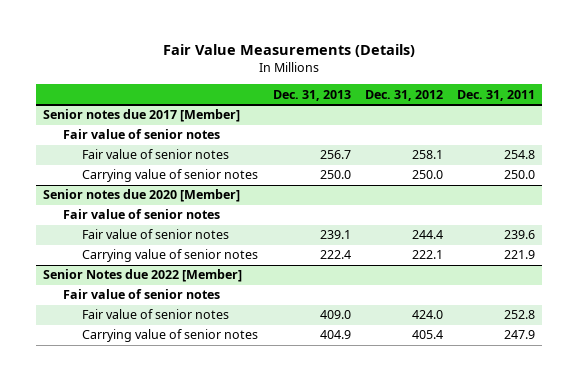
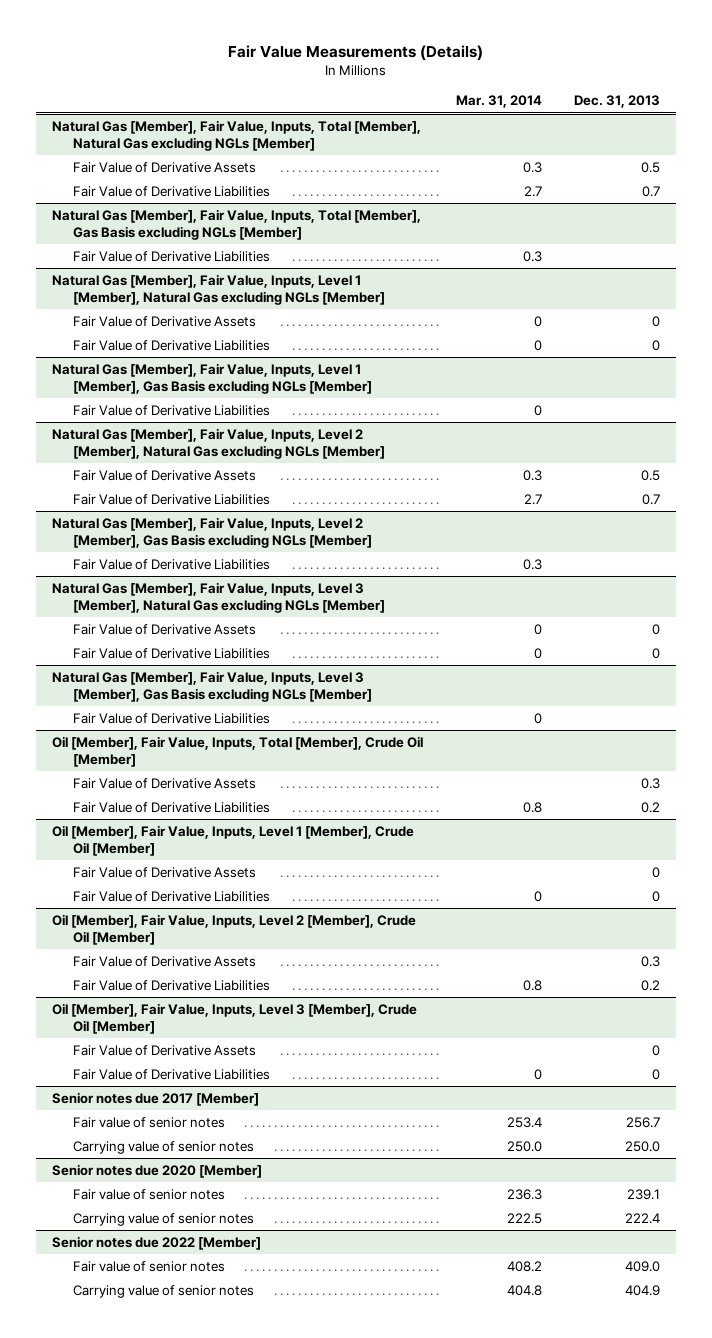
[364,89,443,101] Dec. 31, 2012 -> none
[457,89,536,101] Dec. 31, 2011 -> none
none -> [455,95,542,109] Mar. 31, 2014
none -> [51,119,421,151] Natural Gas [Member], Fair Value, Inputs, Total [Member], Natural Gas excluding NGLs [Member]
none -> [72,161,256,173] Fair Value of Derivative Assets
none -> [72,185,270,197] Fair Value of Derivative Liabilities
none -> [51,208,421,240] Natural Gas [Member], Fair Value, Inputs, Total [Member], Gas Basis excluding NGLs [Member]
none -> [72,250,270,262] Fair Value of Derivative Liabilities
none -> [51,273,385,305] Natural Gas [Member], Fair Value, Inputs, Level 1 [Member], Natural Gas excluding NGLs [Member]
none -> [72,315,256,327] Fair Value of Derivative Assets
none -> [72,339,270,351] Fair Value of Derivative Liabilities
none -> [51,362,372,394] Natural Gas [Member], Fair Value, Inputs, Level 1 [Member], Gas Basis excluding NGLs [Member]
none -> [72,404,270,416] Fair Value of Derivative Liabilities
none -> [51,427,385,459] Natural Gas [Member], Fair Value, Inputs, Level 2 [Member], Natural Gas excluding NGLs [Member]
none -> [72,469,256,481] Fair Value of Derivative Assets
none -> [72,493,270,505] Fair Value of Derivative Liabilities
none -> [51,516,372,548] Natural Gas [Member], Fair Value, Inputs, Level 2 [Member], Gas Basis excluding NGLs [Member]
none -> [72,558,270,570] Fair Value of Derivative Liabilities
none -> [51,581,385,613] Natural Gas [Member], Fair Value, Inputs, Level 3 [Member], Natural Gas excluding NGLs [Member]
none -> [72,623,256,635] Fair Value of Derivative Assets
none -> [72,647,270,659] Fair Value of Derivative Liabilities
none -> [51,670,372,702] Natural Gas [Member], Fair Value, Inputs, Level 3 [Member], Gas Basis excluding NGLs [Member]
none -> [72,712,270,724] Fair Value of Derivative Liabilities
none -> [51,735,423,767] Oil [Member], Fair Value, Inputs, Total [Member], Crude Oil [Member]
none -> [72,777,256,789] Fair Value of Derivative Assets
none -> [72,801,270,813] Fair Value of Derivative Liabilities
none -> [51,824,414,856] Oil [Member], Fair Value, Inputs, Level 1 [Member], Crude Oil [Member]
none -> [72,866,256,878] Fair Value of Derivative Assets
none -> [72,890,270,902] Fair Value of Derivative Liabilities
none -> [51,913,416,945] Oil [Member], Fair Value, Inputs, Level 2 [Member], Crude Oil [Member]
none -> [72,955,256,967] Fair Value of Derivative Assets
none -> [72,979,270,991] Fair Value of Derivative Liabilities
none -> [51,1002,417,1034] Oil [Member], Fair Value, Inputs, Level 3 [Member], Crude Oil [Member]
none -> [72,1044,256,1056] Fair Value of Derivative Assets
none -> [72,1068,270,1080] Fair Value of Derivative Liabilities
[62,129,220,140] Fair value of senior notes -> none
[62,209,220,220] Fair value of senior notes -> none
[62,289,220,300] Fair value of senior notes -> none
[43,269,243,283] Senior Notes due 2022 [Member] -> [51,1235,261,1250] Senior notes due 2022 [Member]

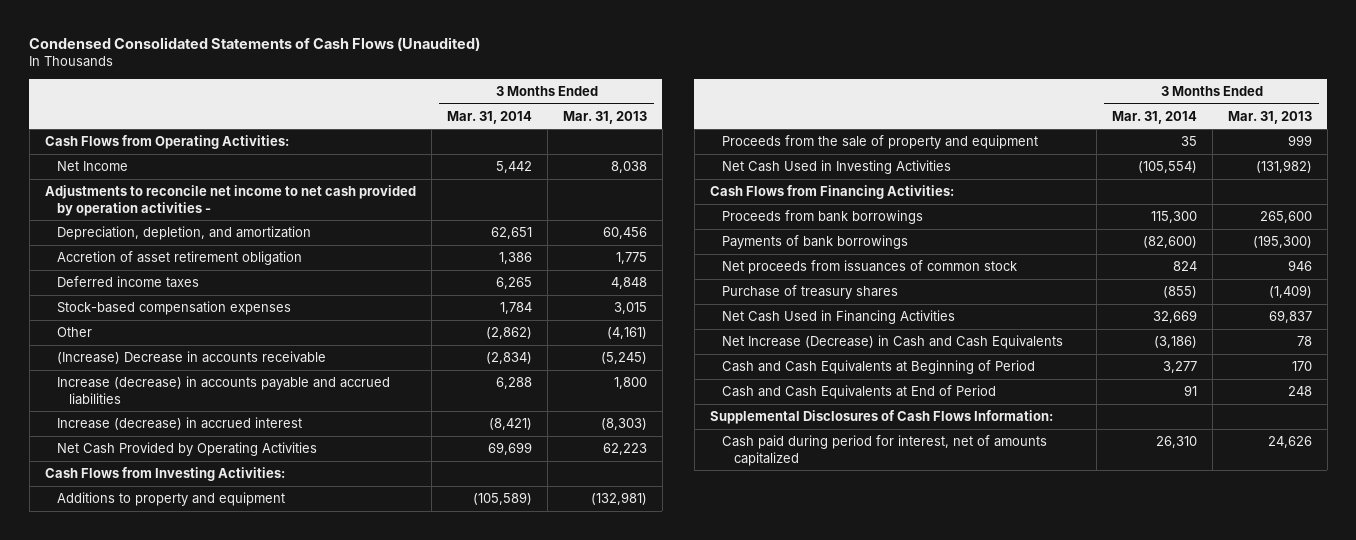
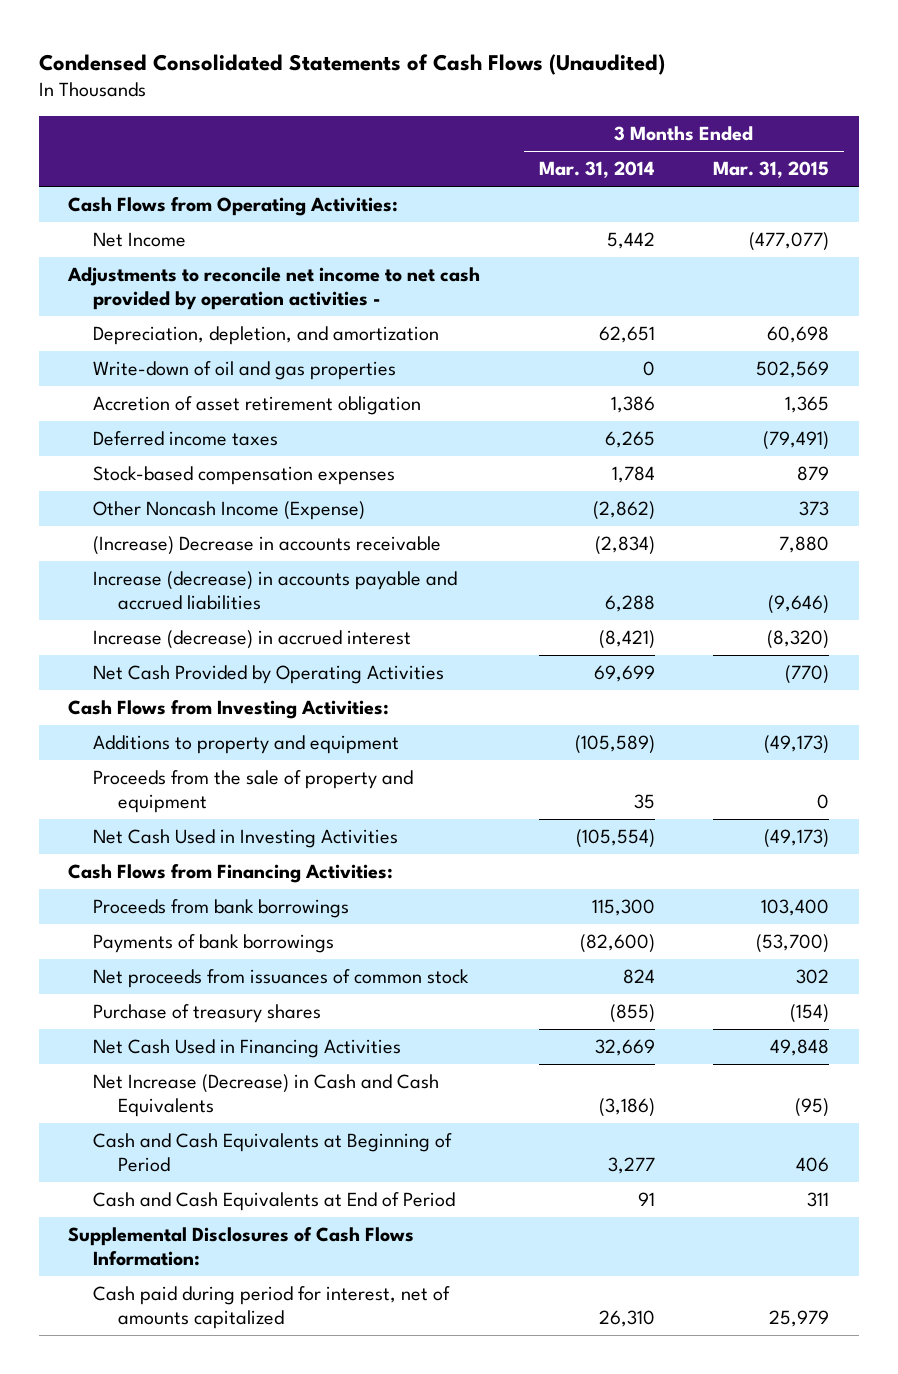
[562,110,647,124] Mar. 31, 2013 -> none
none -> [713,161,830,179] Mar. 31, 2015
none -> [93,361,397,381] Write-down of oil and gas properties
[56,326,92,337] Other -> [93,501,366,521] Other Noncash Income (Expense)

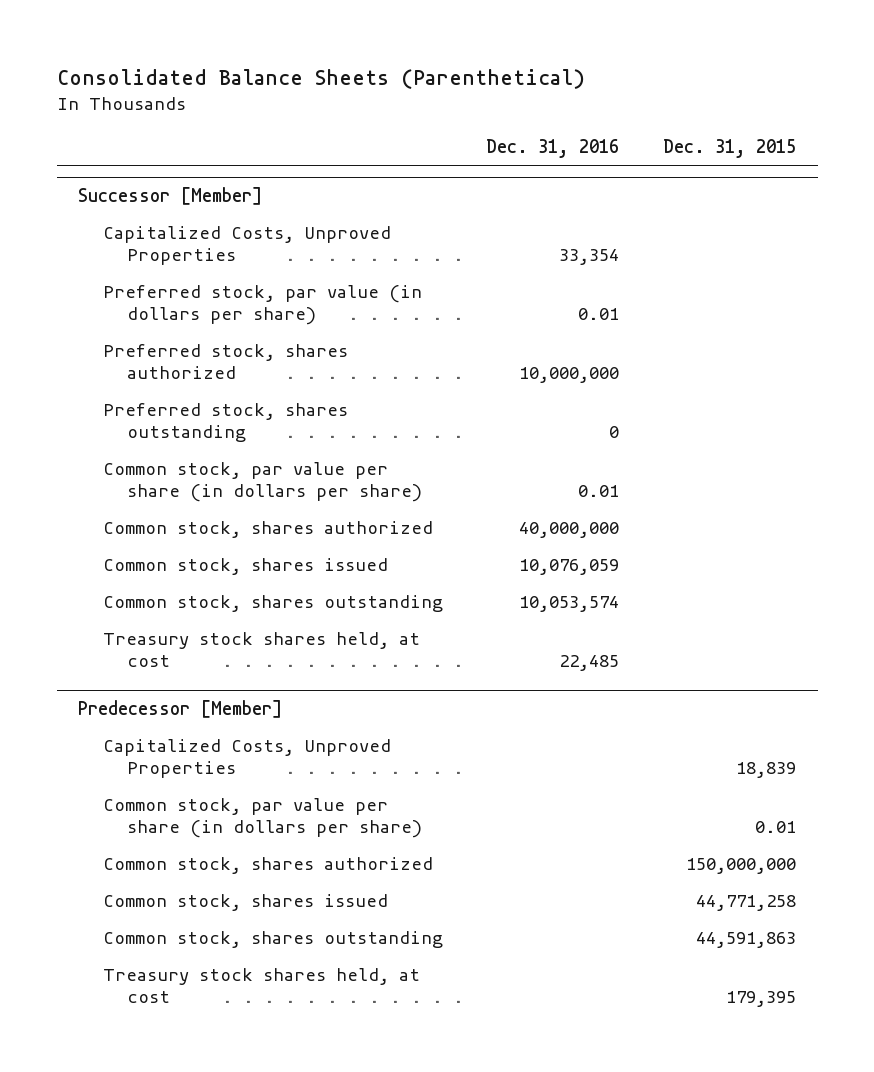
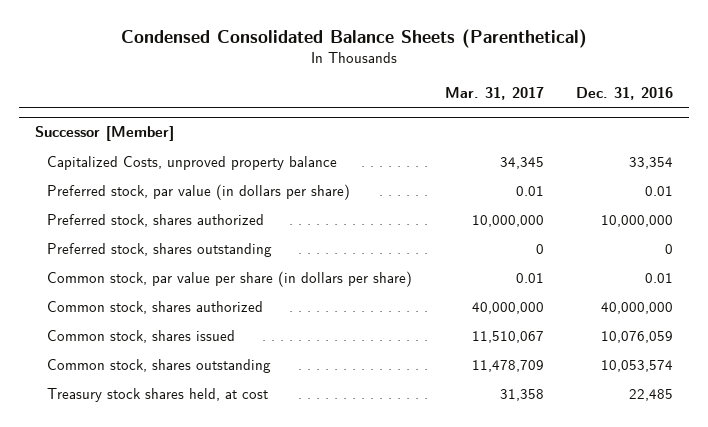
[56,69,585,90] Consolidated Balance Sheets (Parenthetical) -> [121,28,588,48] Condensed Consolidated Balance Sheets (Parenthetical)
[662,139,796,159] Dec. 31, 2015 -> none
none -> [444,86,544,100] Mar. 31, 2017
[102,225,391,266] Capitalized Costs, Unproved Properties -> [47,155,338,170] Capitalized Costs, unproved property balance
[78,700,283,719] Predecessor [Member] -> none
[102,738,391,779] Capitalized Costs, Unproved Properties -> none
[102,797,422,839] Common stock, par value per share (in dollars per share) -> none
[102,856,433,874] Common stock, shares authorized -> none
[102,893,388,911] Common stock, shares issued -> none
[102,930,443,948] Common stock, shares outstanding -> none
[102,967,420,1004] Treasury stock shares held, at cost -> none

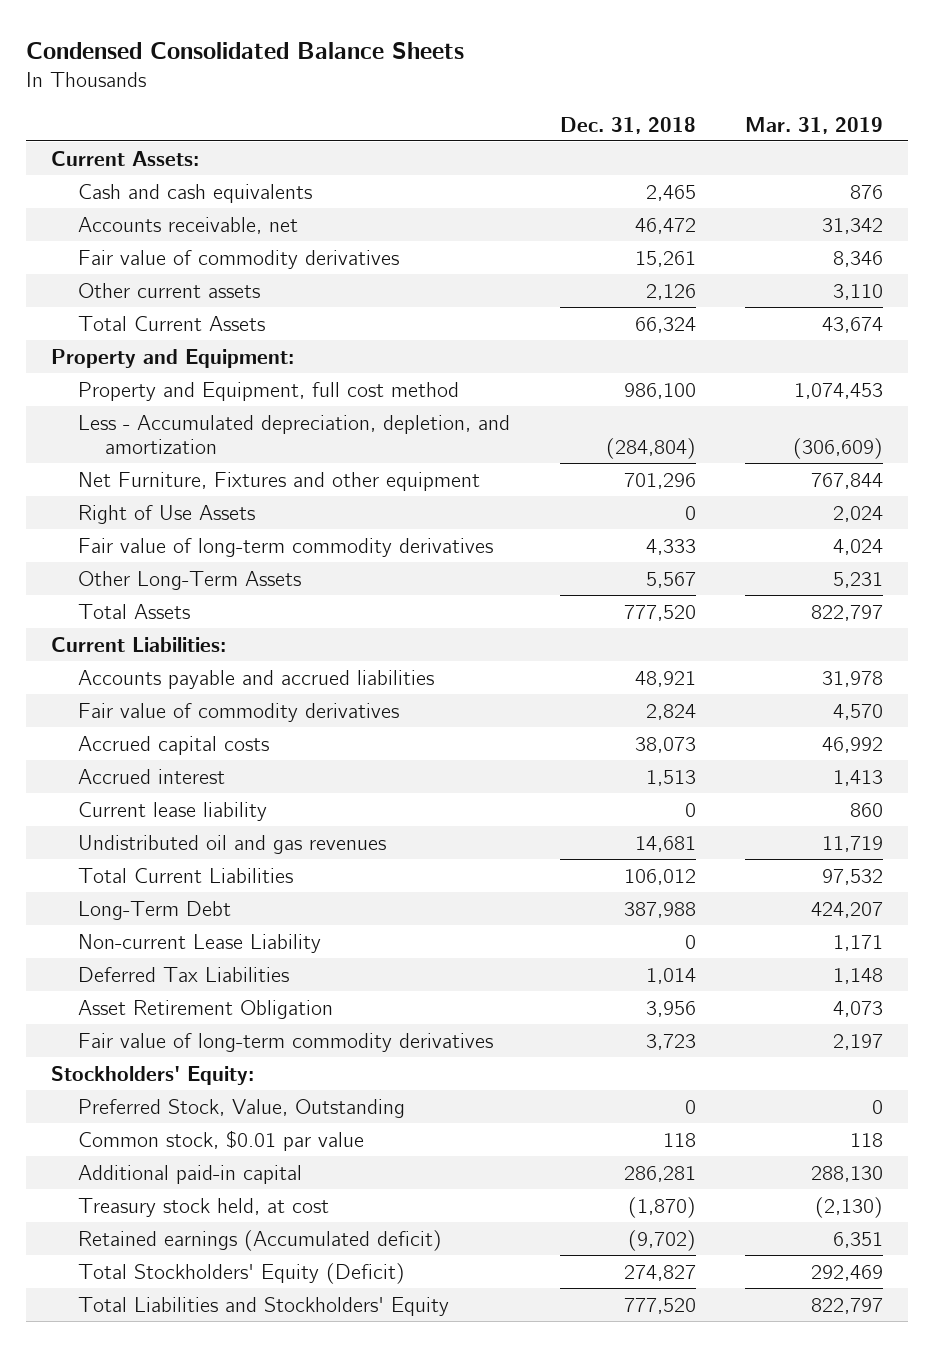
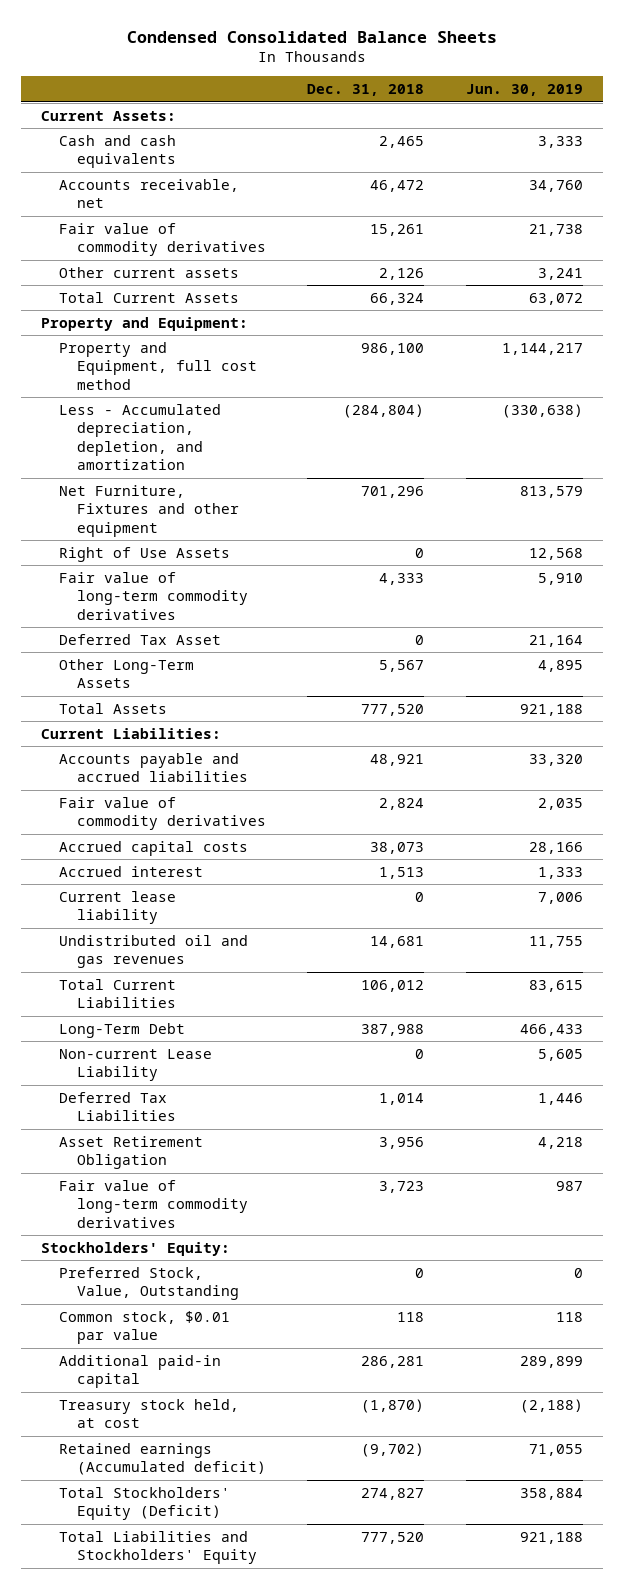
[745,116,884,134] Mar. 31, 2019 -> none
none -> [465,84,583,97] Jun. 30, 2019
none -> [59,633,222,645] Deferred Tax Asset

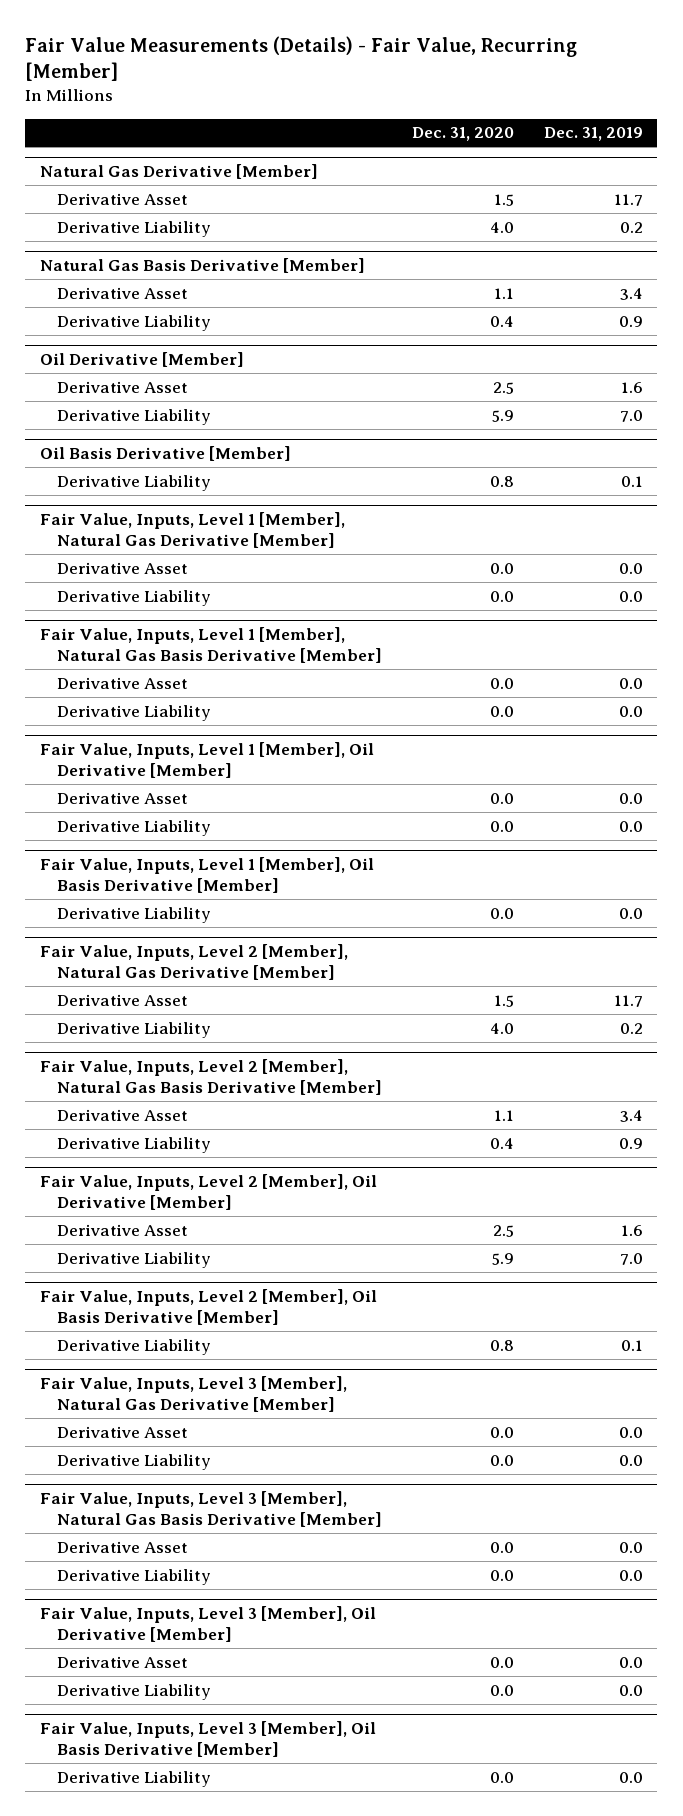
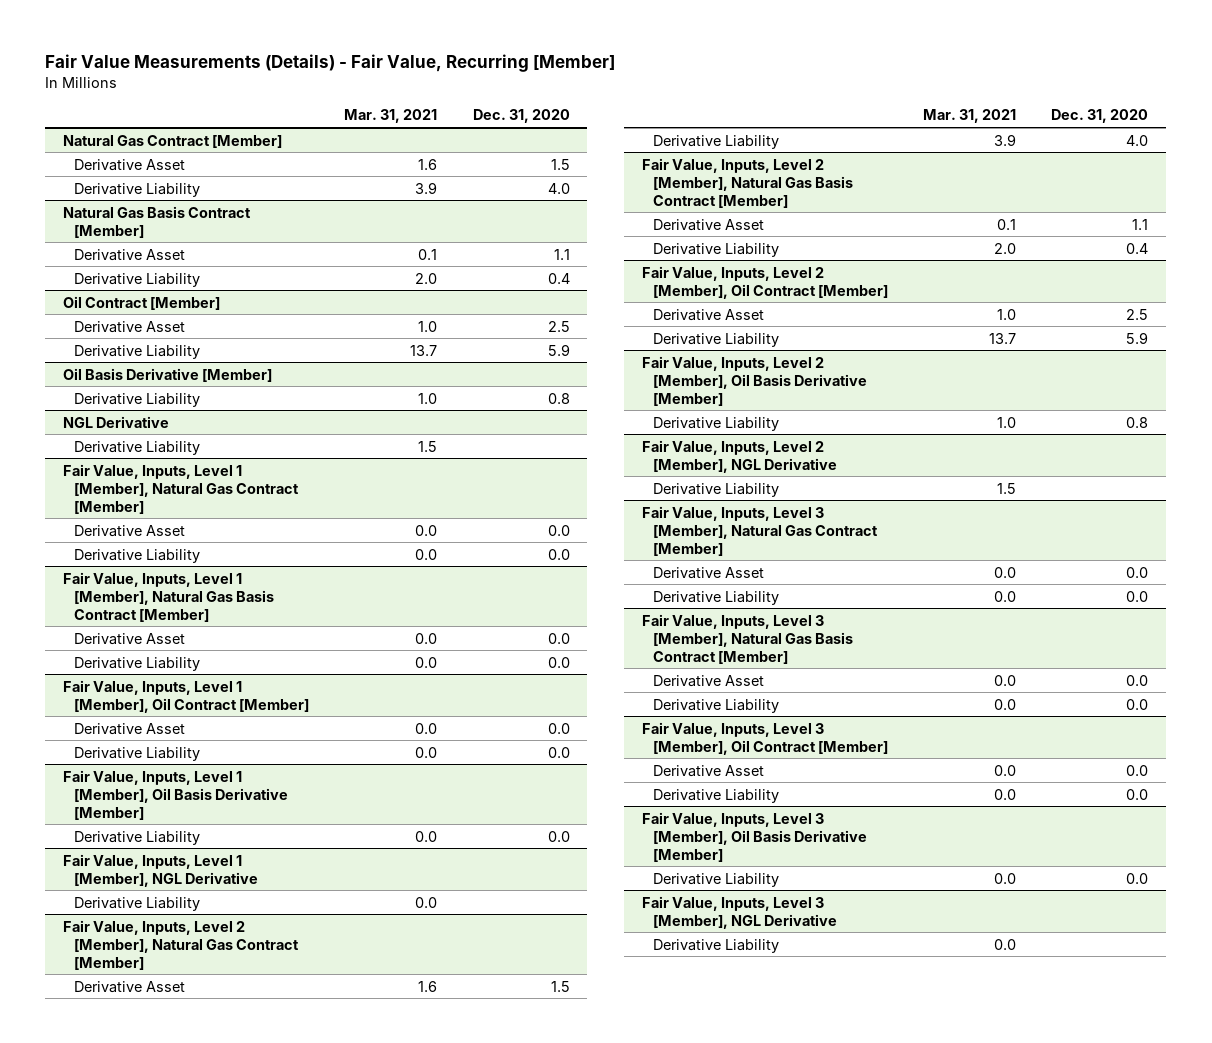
[543,127,643,142] Dec. 31, 2019 -> none
none -> [344,109,438,124] Mar. 31, 2021
[40,164,319,180] Natural Gas Derivative [Member] -> [63,134,283,148] Natural Gas Contract [Member]
[40,258,366,274] Natural Gas Basis Derivative [Member] -> [63,205,252,238] Natural Gas Basis Contract [Member]
[40,352,245,368] Oil Derivative [Member] -> [63,295,221,310] Oil Contract [Member]
none -> [63,415,170,428] NGL Derivative
none -> [73,440,200,455] Derivative Liability
[40,512,346,549] Fair Value, Inputs, Level 1 [Member], Natural Gas Derivative [Member] -> [63,463,299,514] Fair Value, Inputs, Level 1 [Member], Natural Gas Contract [Member]
[40,627,383,664] Fair Value, Inputs, Level 1 [Member], Natural Gas Basis Derivative [Member] -> [63,571,274,622] Fair Value, Inputs, Level 1 [Member], Natural Gas Basis Contract [Member]
[40,742,375,779] Fair Value, Inputs, Level 1 [Member], Oil Derivative [Member] -> [63,679,309,713] Fair Value, Inputs, Level 1 [Member], Oil Contract [Member]
none -> [63,853,258,887] Fair Value, Inputs, Level 1 [Member], NGL Derivative
none -> [73,896,200,911] Derivative Liability
[40,944,349,981] Fair Value, Inputs, Level 2 [Member], Natural Gas Derivative [Member] -> [63,919,299,970] Fair Value, Inputs, Level 2 [Member], Natural Gas Contract [Member]
[40,1059,383,1096] Fair Value, Inputs, Level 2 [Member], Natural Gas Basis Derivative [Member] -> [641,157,853,208] Fair Value, Inputs, Level 2 [Member], Natural Gas Basis Contract [Member]
[40,1174,378,1211] Fair Value, Inputs, Level 2 [Member], Oil Derivative [Member] -> [641,265,888,299] Fair Value, Inputs, Level 2 [Member], Oil Contract [Member]
none -> [641,439,837,473] Fair Value, Inputs, Level 2 [Member], NGL Derivative
none -> [652,482,779,497] Derivative Liability
[40,1376,348,1413] Fair Value, Inputs, Level 3 [Member], Natural Gas Derivative [Member] -> [641,505,878,556] Fair Value, Inputs, Level 3 [Member], Natural Gas Contract [Member]
[40,1491,383,1528] Fair Value, Inputs, Level 3 [Member], Natural Gas Basis Derivative [Member] -> [641,613,853,664] Fair Value, Inputs, Level 3 [Member], Natural Gas Basis Contract [Member]
[40,1606,377,1643] Fair Value, Inputs, Level 3 [Member], Oil Derivative [Member] -> [641,721,888,755] Fair Value, Inputs, Level 3 [Member], Oil Contract [Member]
none -> [641,895,837,929] Fair Value, Inputs, Level 3 [Member], NGL Derivative
none -> [652,938,779,953] Derivative Liability

